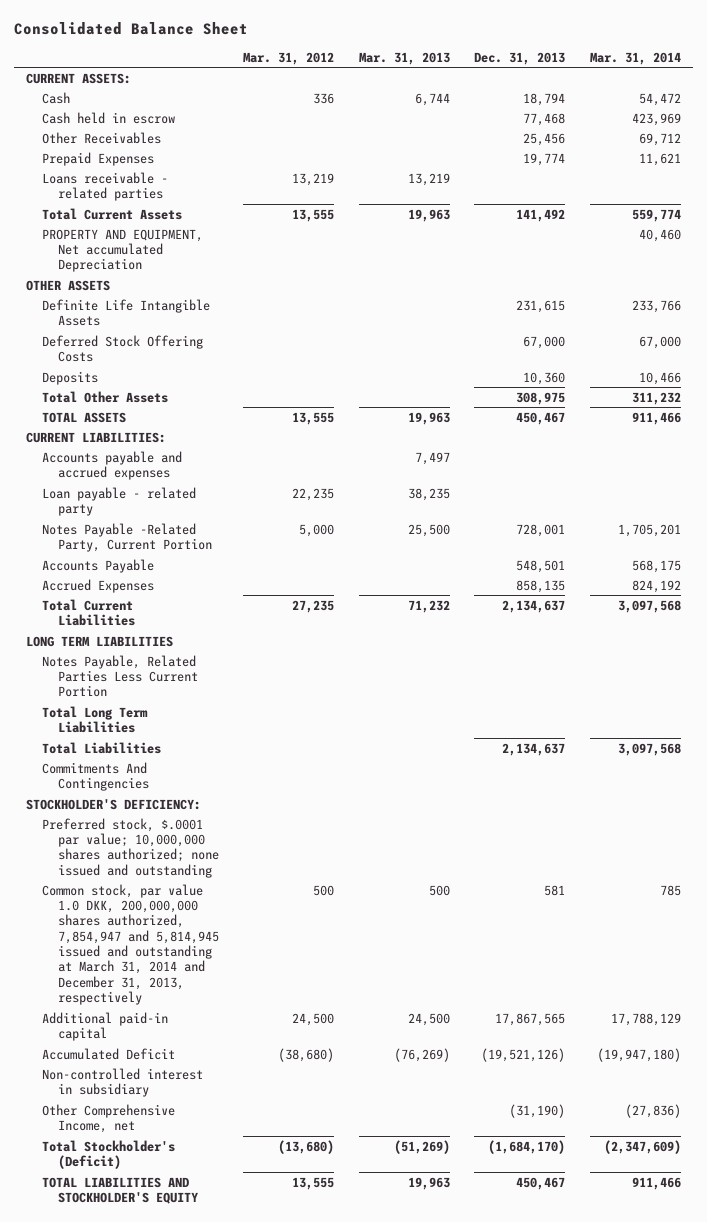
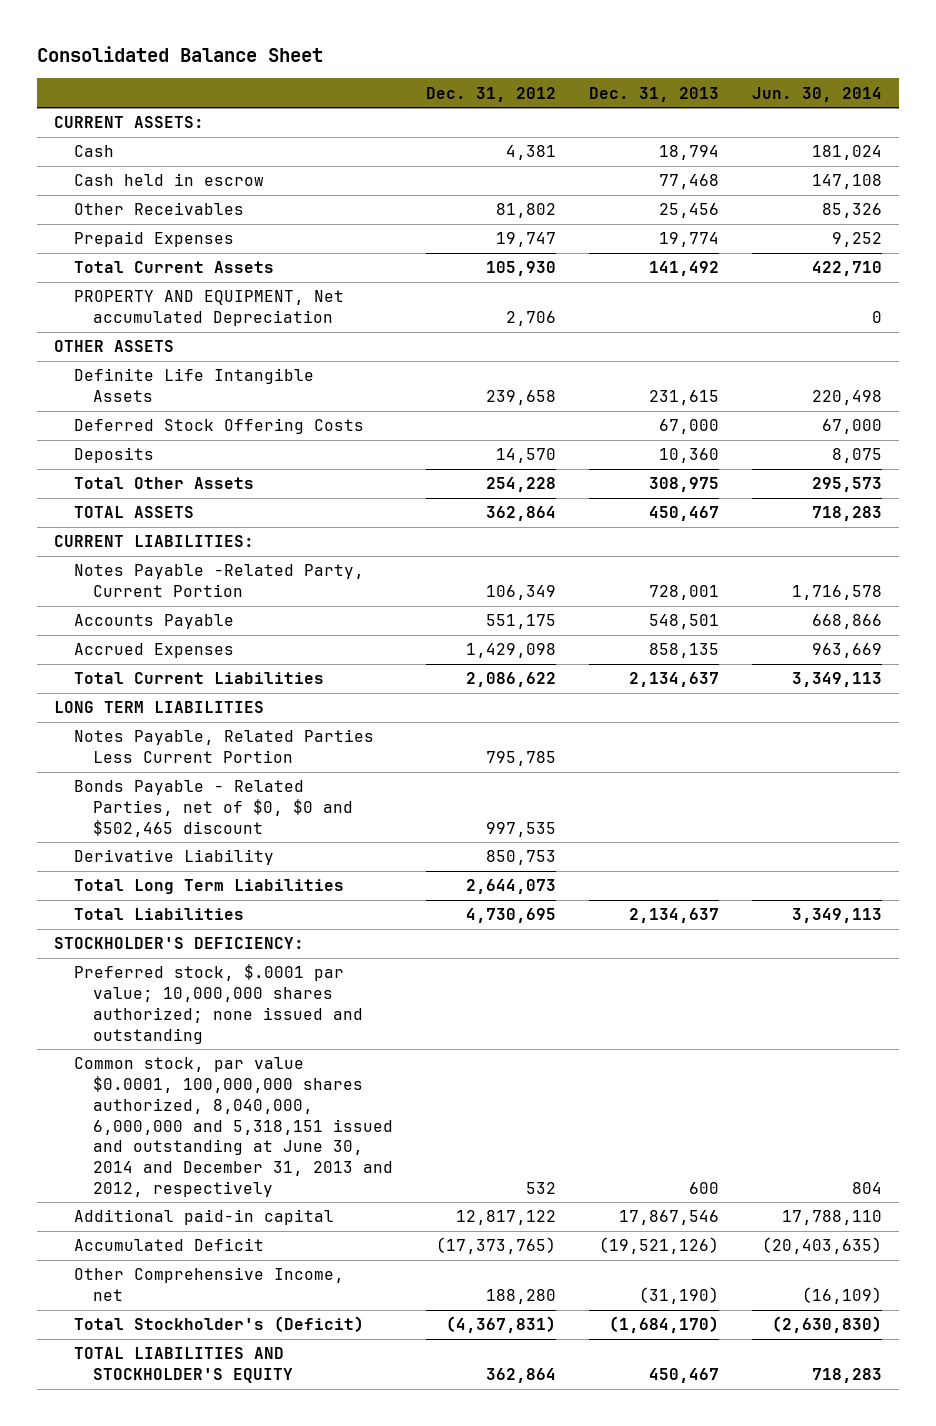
[243,51,335,65] Mar. 31, 2012 -> none
[358,51,450,65] Mar. 31, 2013 -> none
[589,51,681,65] Mar. 31, 2014 -> none
none -> [426,86,557,102] Dec. 31, 2012
none -> [752,86,883,102] Jun. 30, 2014
[41,171,168,202] Loans receivable - related parties -> none
[41,450,182,481] Accounts payable and accrued expenses -> none
[41,486,196,517] Loan payable - related party -> none
none -> [73,780,354,837] Bonds Payable - Related Parties, net of $0, $0 and $502,465 discount
none -> [73,849,274,866] Derivative Liability
[41,761,149,792] Commitments And Contingencies -> none
[41,883,219,1006] Common stock, par value 1.0 DKK, 200,000,000 shares authorized, 7,854,947 and 5,814,945 issued and outstanding at March 31, 2014 and December 31, 2013, respectively -> [73,1057,394,1197] Common stock, par value $0.0001, 100,000,000 shares authorized, 8,040,000, 6,000,000 and 5,318,151 issued and outstanding at June 30, 2014 and December 31, 2013 and 2012, respectively
[544,884,566,896] 581 -> [689,1181,720,1194] 600
[495,1012,566,1026] 17,867,565 -> [619,1210,720,1226] 17,867,546
[41,1067,203,1098] Non-controlled interest in subsidiary -> none

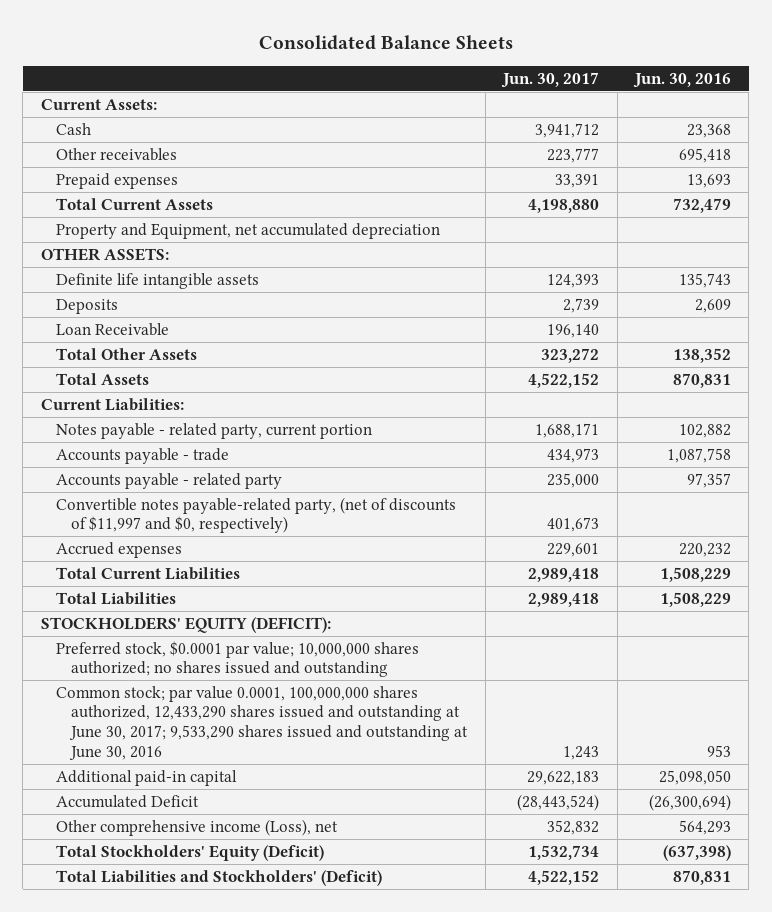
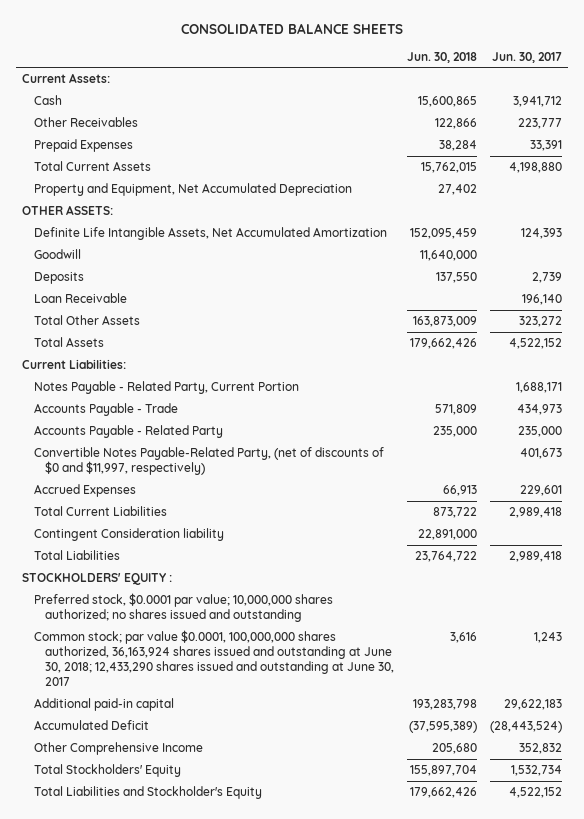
[258,35,513,51] Consolidated Balance Sheets -> [180,23,403,35] CONSOLIDATED BALANCE SHEETS
[632,72,731,88] Jun. 30, 2016 -> none
none -> [406,51,477,63] Jun. 30, 2018
[56,147,178,161] Other receivables -> [33,116,138,127] Other Receivables
[56,172,179,189] Prepaid expenses -> [33,138,133,152] Prepaid Expenses
[56,222,441,239] Property and Equipment, net accumulated depreciation -> [33,182,352,196] Property and Equipment, Net Accumulated Depreciation
[56,272,260,289] Definite life intangible assets -> [33,226,387,240] Definite Life Intangible Assets, Net Accumulated Amortization
none -> [33,248,81,259] Goodwill
[56,422,373,439] Notes payable - related party, current portion -> [33,380,299,394] Notes Payable - Related Party, Current Portion
[56,447,230,464] Accounts payable - trade -> [33,402,178,416] Accounts Payable - Trade
[56,472,283,489] Accounts payable - related party -> [33,424,223,438] Accounts Payable - Related Party
[56,496,457,534] Convertible notes payable-related party, (net of discounts of $11,997 and $0, respectively) -> [33,446,384,475] Convertible Notes Payable-Related Party, (net of discounts of $0 and $11,997, respectively)
[56,541,183,558] Accrued expenses -> [33,483,136,497] Accrued Expenses
none -> [33,527,224,541] Contingent Consideration liability
[40,616,331,633] STOCKHOLDERS' EQUITY (DEFICIT): -> [22,572,173,585] STOCKHOLDERS' EQUITY :
[56,685,469,760] Common stock; par value 0.0001, 100,000,000 shares authorized, 12,433,290 shares issued and outstanding at June 30, 2017; 9,533,290 shares issued and outstanding at June 30, 2016 -> [33,629,395,687] Common stock; par value $0.0001, 100,000,000 shares authorized, 36,163,924 shares issued and outstanding at June 30, 2018; 12,433,290 shares issued and outstanding at June 30, 2017
[56,818,339,836] Other comprehensive income (Loss), net -> [33,741,203,755] Other Comprehensive Income
[56,844,325,861] Total Stockholders' Equity (Deficit) -> [33,763,181,777] Total Stockholders' Equity
[56,869,383,886] Total Liabilities and Stockholders' (Deficit) -> [33,785,262,799] Total Liabilities and Stockholder's Equity

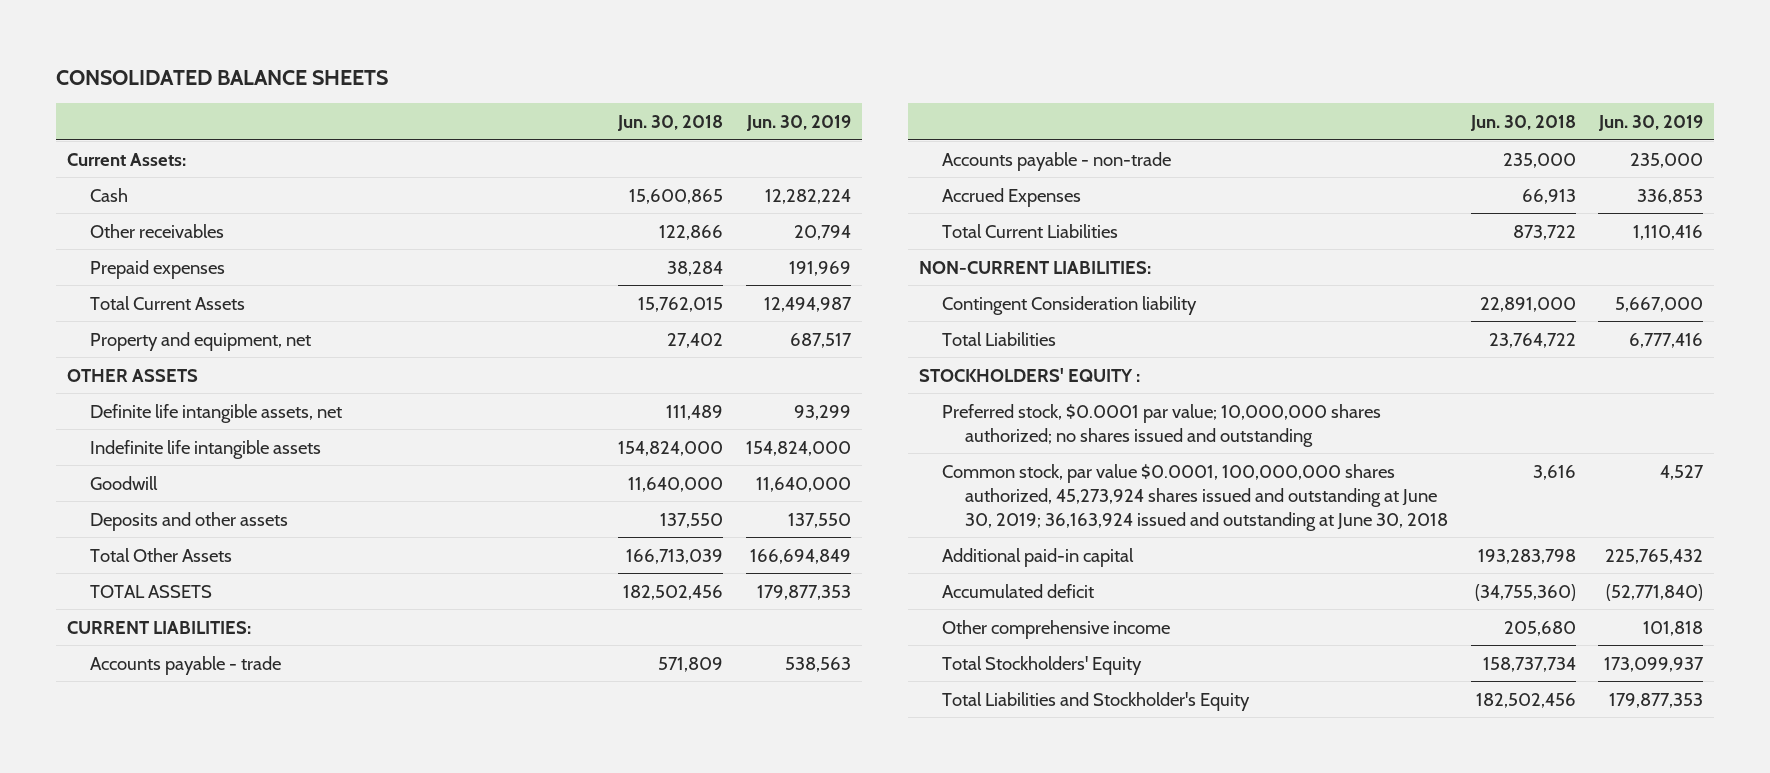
[491,51,562,63] Jun. 30, 2017 -> none
none -> [745,114,851,131] Jun. 30, 2019
[33,116,138,127] Other Receivables -> [90,223,225,238] Other receivables
[33,138,133,152] Prepaid Expenses -> [90,259,226,279] Prepaid expenses
[33,182,352,196] Property and Equipment, Net Accumulated Depreciation -> [90,331,312,351] Property and equipment, net
[22,204,114,215] OTHER ASSETS: -> [66,368,198,382] OTHER ASSETS
[33,226,387,240] Definite Life Intangible Assets, Net Accumulated Amortization -> [90,403,343,423] Definite life intangible assets, net
[409,227,477,239] 152,095,459 -> [666,404,724,420] 111,489
none -> [90,439,322,459] Indefinite life intangible assets
[33,292,127,303] Loan Receivable -> none
[33,380,299,394] Notes Payable - Related Party, Current Portion -> none
[33,446,384,475] Convertible Notes Payable-Related Party, (net of discounts of $0 and $11,997, respectively) -> none
[33,271,84,284] Deposits -> [90,511,289,531] Deposits and other assets
[412,315,477,327] 163,873,009 -> [626,548,724,564] 166,713,039
[33,336,104,347] Total Assets -> [90,584,213,598] TOTAL ASSETS
[409,337,477,349] 179,662,426 -> [623,584,724,600] 182,502,456
[22,358,127,369] Current Liabilities: -> [66,620,251,634] CURRENT LIABILITIES:
[33,402,178,416] Accounts Payable - Trade -> [90,655,282,675] Accounts payable - trade
[33,424,223,438] Accounts Payable - Related Party -> [942,151,1172,171] Accounts payable - non-trade
none -> [919,260,1152,274] NON-CURRENT LIABILITIES:
[33,629,395,687] Common stock; par value $0.0001, 100,000,000 shares authorized, 36,163,924 shares issued and outstanding at June 30, 2018; 12,433,290 shares issued and outstanding at June 30, 2017 -> [942,463,1449,531] Common stock, par value $0.0001, 100,000,000 shares authorized, 45,273,924 shares issued and outstanding at June 30, 2019; 36,163,924 issued and outstanding at June 30, 2018
[33,719,149,730] Accumulated Deficit -> [942,583,1095,598] Accumulated deficit
[408,720,477,733] (37,595,389) -> [1474,583,1576,601] (34,755,360)
[33,741,203,755] Other Comprehensive Income -> [942,619,1171,639] Other comprehensive income
[409,764,477,776] 155,897,704 -> [1482,656,1576,672] 158,737,734
[409,786,477,798] 179,662,426 -> [1475,692,1576,708] 182,502,456

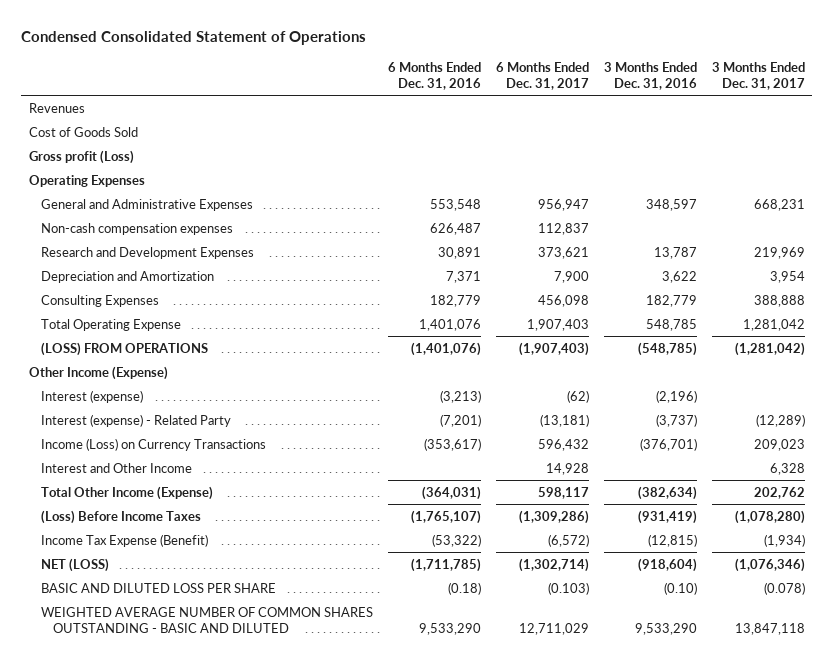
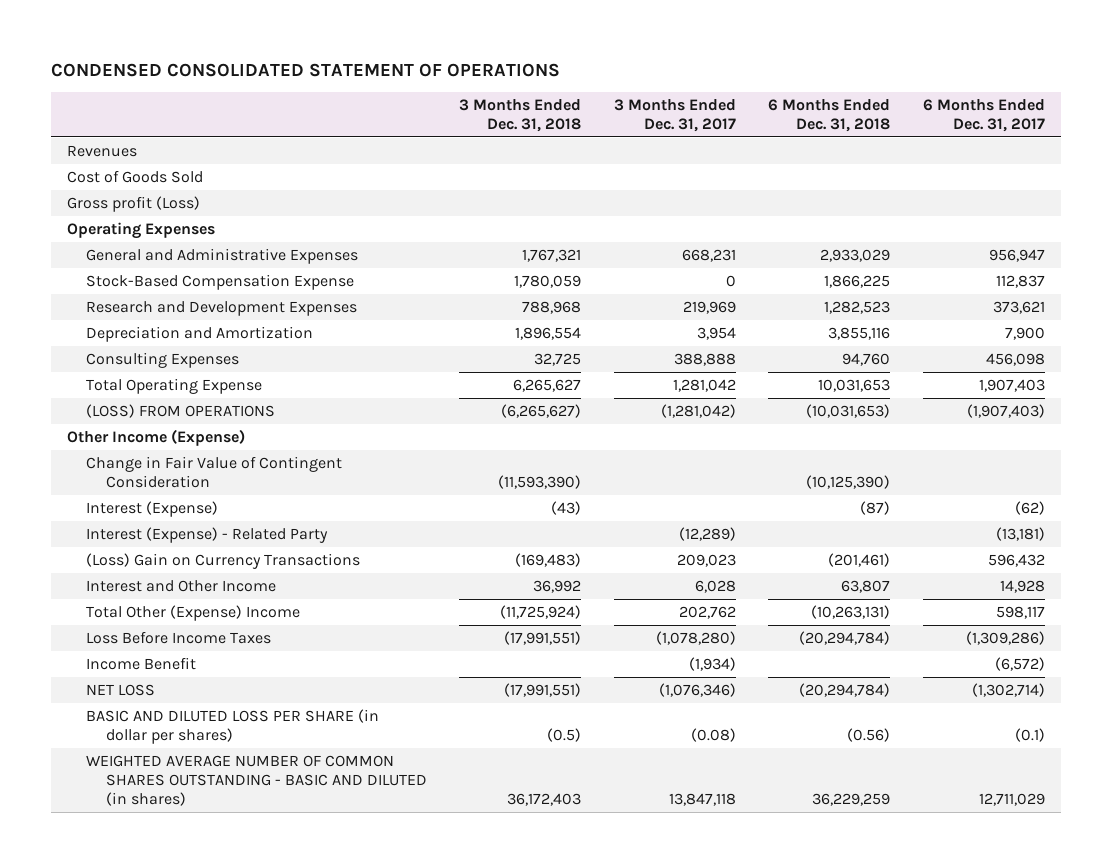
[21,30,367,45] Condensed Consolidated Statement of Operations -> [50,62,560,77] CONDENSED CONSOLIDATED STATEMENT OF OPERATIONS
[387,61,481,90] 6 Months Ended Dec. 31, 2016 -> none
[603,61,697,90] 3 Months Ended Dec. 31, 2016 -> none
none -> [459,99,582,133] 3 Months Ended Dec. 31, 2018
none -> [768,99,891,133] 6 Months Ended Dec. 31, 2018
[41,222,234,235] Non-cash compensation expenses -> none
none -> [86,273,355,290] Stock-Based Compensation Expense
none -> [86,455,343,488] Change in Fair Value of Contingent Consideration
[41,389,144,403] Interest (expense) -> [86,500,219,517] Interest (Expense)
[41,413,232,427] Interest (expense) - Related Party -> [86,526,329,543] Interest (Expense) - Related Party
[41,437,267,451] Income (Loss) on Currency Transactions -> [86,552,361,569] (Loss) Gain on Currency Transactions
[769,462,805,475] 6,328 -> [694,579,736,593] 6,028
[41,485,214,500] Total Other Income (Expense) -> [86,604,301,621] Total Other (Expense) Income
[41,509,202,524] (Loss) Before Income Taxes -> [86,630,272,644] Loss Before Income Taxes
[41,533,209,547] Income Tax Expense (Benefit) -> [86,656,197,670] Income Benefit
[41,557,110,572] NET (LOSS) -> [86,683,156,696] NET LOSS
[41,582,277,593] BASIC AND DILUTED LOSS PER SHARE -> [86,708,380,744] BASIC AND DILUTED LOSS PER SHARE (in dollar per shares)
[547,581,589,595] (0.103) -> [1014,727,1045,742] (0.1)
[763,581,805,595] (0.078) -> [690,727,736,742] (0.08)
[41,606,374,634] WEIGHTED AVERAGE NUMBER OF COMMON SHARES OUTSTANDING - BASIC AND DILUTED -> [86,754,428,807] WEIGHTED AVERAGE NUMBER OF COMMON SHARES OUTSTANDING - BASIC AND DILUTED (in shares)

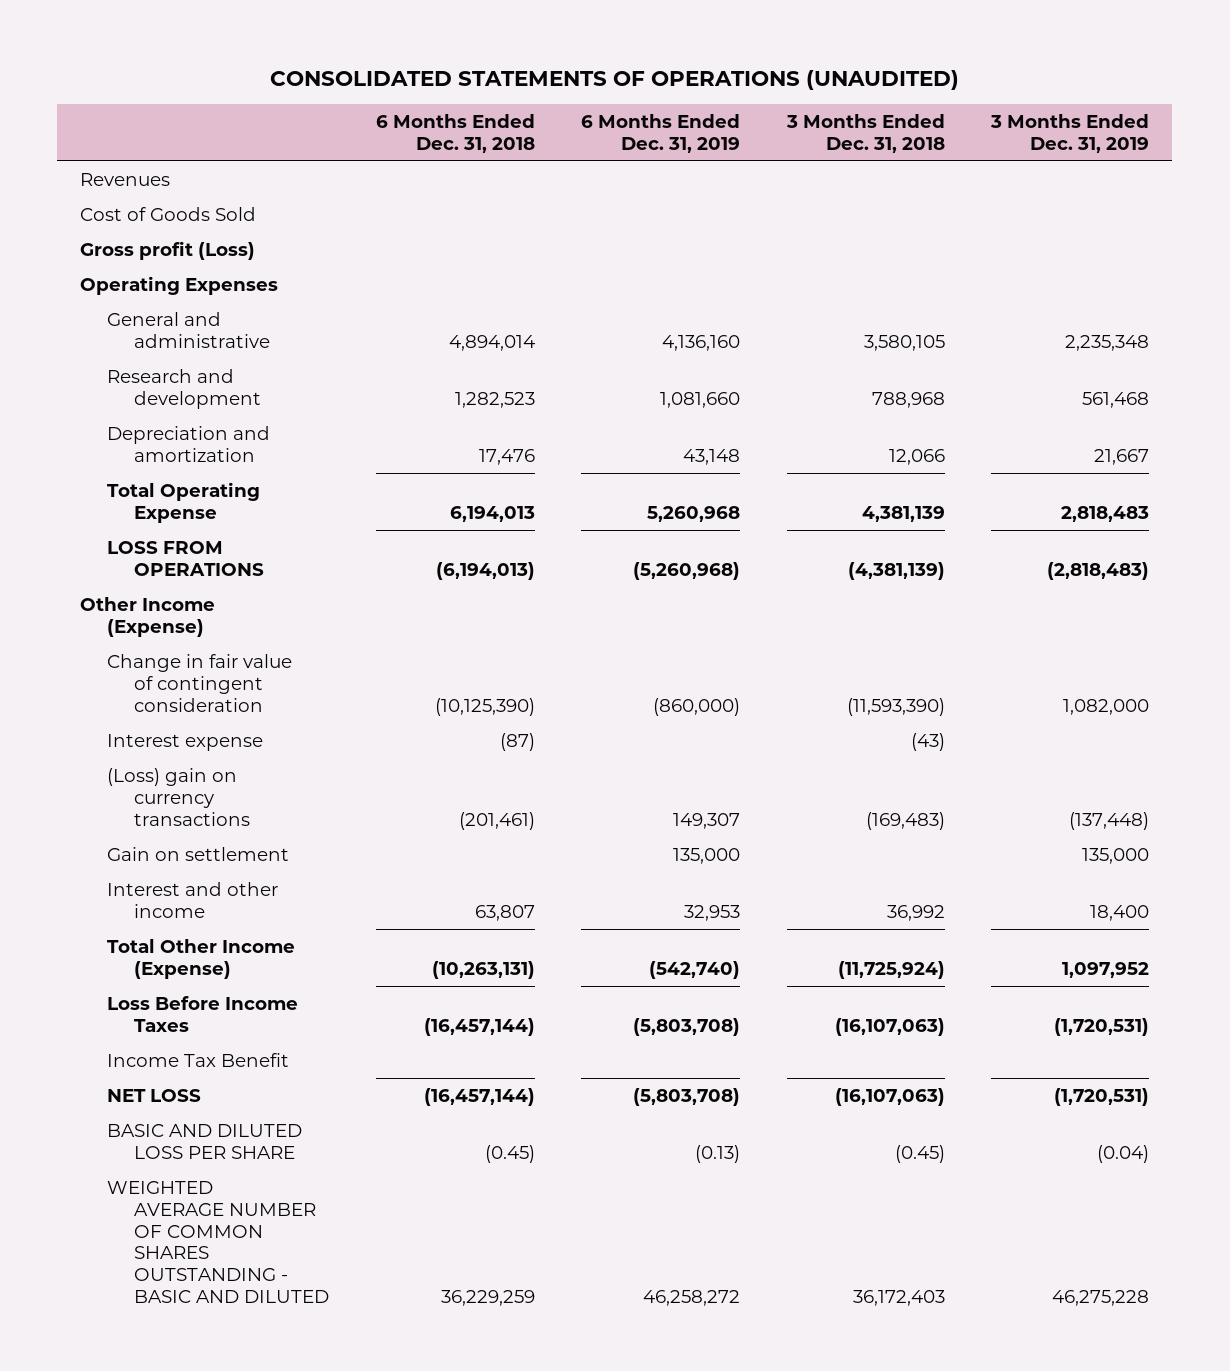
[50,62,560,77] CONDENSED CONSOLIDATED STATEMENT OF OPERATIONS -> [269,69,959,90] CONSOLIDATED STATEMENTS OF OPERATIONS (UNAUDITED)
[613,99,736,133] 3 Months Ended Dec. 31, 2017 -> none
[922,99,1045,133] 6 Months Ended Dec. 31, 2017 -> none
none -> [581,114,741,154] 6 Months Ended Dec. 31, 2019
none -> [990,114,1150,154] 3 Months Ended Dec. 31, 2019
[86,273,355,290] Stock-Based Compensation Expense -> none
[86,351,240,368] Consulting Expenses -> none
[86,247,359,264] General and Administrative Expenses -> [107,311,271,348] General and administrative
[522,248,582,262] 1,767,321 -> [863,334,945,351] 3,580,105
[820,248,891,262] 2,933,029 -> [448,334,535,351] 4,894,014
[86,300,358,316] Research and Development Expenses -> [107,368,262,409] Research and development
[86,325,314,342] Depreciation and Amortization -> [107,425,271,462] Depreciation and amortization
[515,326,582,340] 1,896,554 -> [888,448,945,465] 12,066
[828,326,891,340] 3,855,116 -> [478,448,535,465] 17,476
[513,378,582,392] 6,265,627 -> [861,505,945,522] 4,381,139
[818,378,891,392] 10,031,653 -> [449,505,535,522] 6,194,013
[86,403,276,418] (LOSS) FROM OPERATIONS -> [107,540,265,576] LOSS FROM OPERATIONS
[501,403,582,418] (6,265,627) -> [847,561,945,580] (4,381,139)
[806,403,891,418] (10,031,653) -> [435,561,535,580] (6,194,013)
[86,526,329,543] Interest (Expense) - Related Party -> none
[86,455,343,488] Change in Fair Value of Contingent Consideration -> [107,653,293,712] Change in fair value of contingent consideration
[86,500,219,517] Interest (Expense) -> [107,733,264,751] Interest expense
[86,552,361,569] (Loss) Gain on Currency Transactions -> [107,767,251,826] (Loss) gain on currency transactions
none -> [107,846,290,861] Gain on settlement
[86,579,277,592] Interest and Other Income -> [107,881,279,918] Interest and other income
[86,604,301,621] Total Other (Expense) Income -> [107,938,296,979] Total Other Income (Expense)
[504,630,582,645] (17,991,551) -> [834,1017,945,1036] (16,107,063)
[799,630,891,645] (20,294,784) -> [423,1017,535,1036] (16,457,144)
[86,656,197,670] Income Benefit -> [107,1052,290,1067] Income Tax Benefit
[504,682,582,697] (17,991,551) -> [834,1087,945,1106] (16,107,063)
[799,682,891,697] (20,294,784) -> [423,1087,535,1106] (16,457,144)
[86,708,380,744] BASIC AND DILUTED LOSS PER SHARE (in dollar per shares) -> [107,1123,303,1159] BASIC AND DILUTED LOSS PER SHARE
[547,727,582,742] (0.5) -> [894,1144,945,1163] (0.45)
[847,727,891,742] (0.56) -> [484,1144,535,1163] (0.45)
[86,754,428,807] WEIGHTED AVERAGE NUMBER OF COMMON SHARES OUTSTANDING - BASIC AND DILUTED (in shares) -> [107,1180,330,1304] WEIGHTED AVERAGE NUMBER OF COMMON SHARES OUTSTANDING - BASIC AND DILUTED

